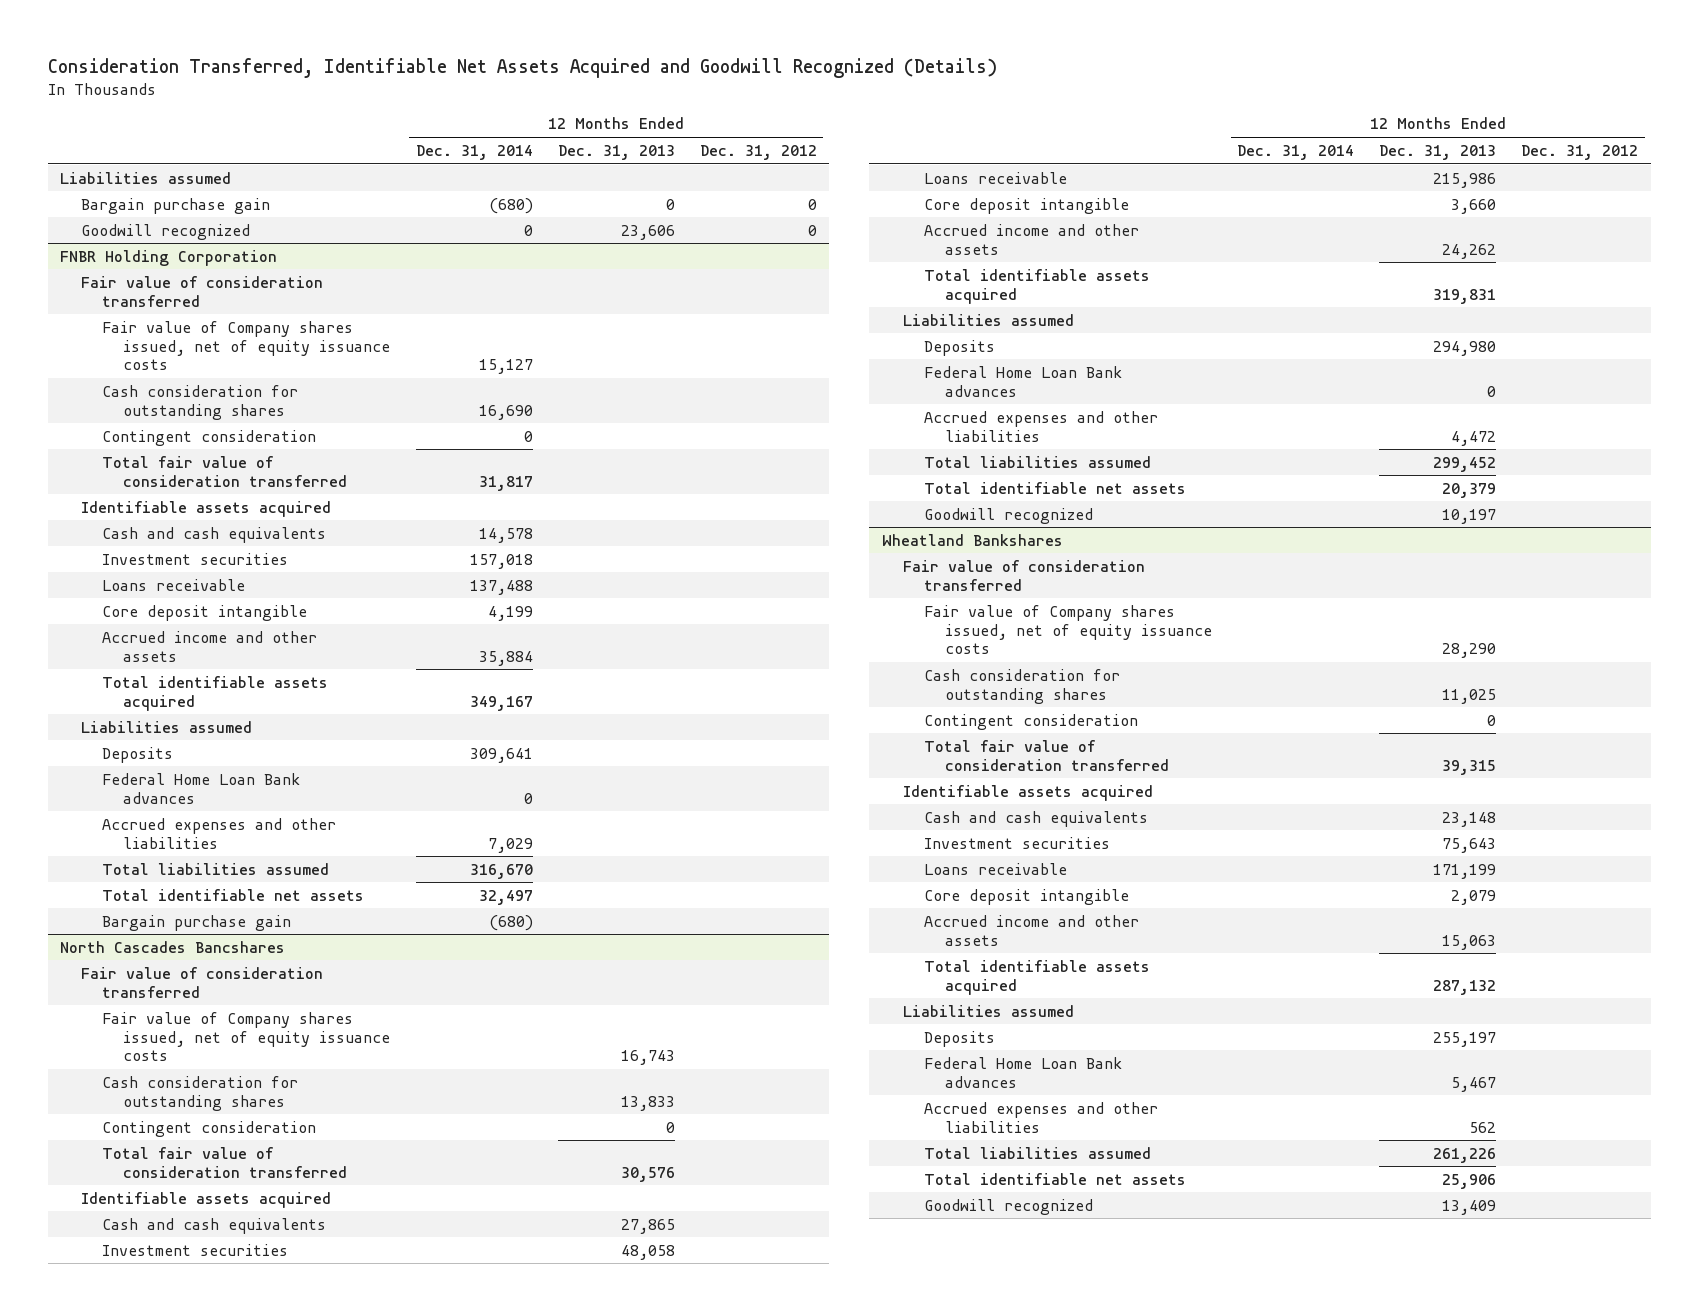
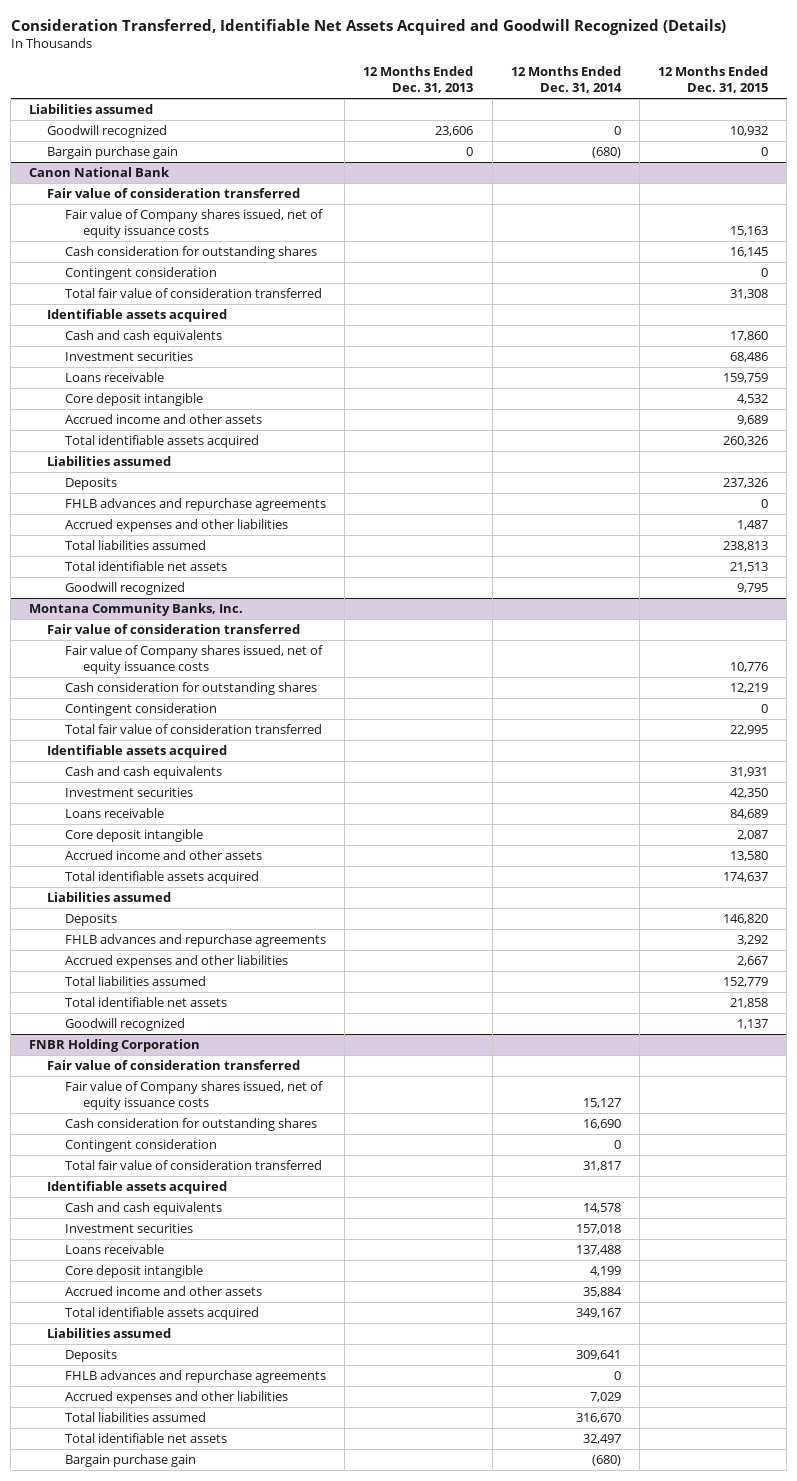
[699,144,817,160] Dec. 31, 2012 -> none
none -> [658,66,769,94] 12 Months Ended Dec. 31, 2015
[81,197,271,214] Bargain purchase gain -> [47,145,179,159] Bargain purchase gain
none -> [29,166,171,177] Canon National Bank
none -> [47,187,301,198] Fair value of consideration transferred
none -> [65,208,324,239] Fair value of Company shares issued, net of equity issuance costs
none -> [65,245,318,259] Cash consideration for outstanding shares
none -> [65,266,218,280] Contingent consideration
none -> [65,287,323,298] Total fair value of consideration transferred
none -> [47,308,228,322] Identifiable assets acquired
none -> [65,329,223,343] Cash and cash equivalents
none -> [65,350,194,361] Investment securities
none -> [65,371,165,382] Loans receivable
none -> [65,392,204,406] Core deposit intangible
none -> [65,413,263,424] Accrued income and other assets
none -> [65,434,260,448] Total identifiable assets acquired
none -> [47,455,172,466] Liabilities assumed
none -> [65,476,118,490] Deposits
none -> [65,497,327,511] FHLB advances and repurchase agreements
none -> [65,518,289,532] Accrued expenses and other liabilities
none -> [65,539,207,550] Total liabilities assumed
none -> [65,560,228,571] Total identifiable net assets
none -> [65,581,186,595] Goodwill recognized
none -> [29,602,244,616] Montana Community Banks, Inc.
none -> [47,623,301,634] Fair value of consideration transferred
none -> [65,644,324,675] Fair value of Company shares issued, net of equity issuance costs
none -> [65,681,318,695] Cash consideration for outstanding shares
none -> [65,702,218,716] Contingent consideration
none -> [65,723,323,734] Total fair value of consideration transferred
none -> [47,744,228,758] Identifiable assets acquired
none -> [65,765,223,779] Cash and cash equivalents
none -> [65,786,194,797] Investment securities
none -> [65,807,165,818] Loans receivable
none -> [65,828,204,842] Core deposit intangible
none -> [65,849,263,860] Accrued income and other assets
none -> [65,870,260,884] Total identifiable assets acquired
none -> [47,891,172,902] Liabilities assumed
none -> [65,912,118,926] Deposits
none -> [65,933,327,947] FHLB advances and repurchase agreements
none -> [65,954,289,968] Accrued expenses and other liabilities
none -> [65,975,207,986] Total liabilities assumed
none -> [65,996,228,1007] Total identifiable net assets
none -> [65,1017,186,1031] Goodwill recognized
[102,772,301,804] Federal Home Loan Bank advances -> none
none -> [65,1369,327,1383] FHLB advances and repurchase agreements
[60,940,286,953] North Cascades Bancshares -> none
[81,966,324,998] Fair value of consideration transferred -> none
[102,1011,391,1062] Fair value of Company shares issued, net of equity issuance costs -> none
[102,1075,299,1111] Cash consideration for outstanding shares -> none
[102,1120,317,1137] Contingent consideration -> none
[102,1146,348,1178] Total fair value of consideration transferred -> none
[81,1191,332,1208] Identifiable assets acquired -> none
[102,1217,327,1234] Cash and cash equivalents -> none
[102,1243,289,1256] Investment securities -> none
[924,171,1068,184] Loans receivable -> none
[924,197,1130,214] Core deposit intangible -> none
[924,223,1140,255] Accrued income and other assets -> none
[924,268,1151,304] Total identifiable assets acquired -> none
[903,313,1075,326] Liabilities assumed -> none
[924,339,996,356] Deposits -> none
[924,365,1123,397] Federal Home Loan Bank advances -> none
[924,410,1159,442] Accrued expenses and other liabilities -> none
[924,455,1152,468] Total liabilities assumed -> none
[924,481,1187,494] Total identifiable net assets -> none
[924,507,1094,524] Goodwill recognized -> none
[881,533,1063,546] Wheatland Bankshares -> none
[903,559,1146,591] Fair value of consideration transferred -> none
[924,604,1213,655] Fair value of Company shares issued, net of equity issuance costs -> none
[924,668,1121,704] Cash consideration for outstanding shares -> none
[924,713,1139,730] Contingent consideration -> none
[924,739,1170,771] Total fair value of consideration transferred -> none
[903,784,1154,801] Identifiable assets acquired -> none
[924,810,1149,827] Cash and cash equivalents -> none
[924,836,1111,849] Investment securities -> none
[924,862,1068,875] Loans receivable -> none
[924,888,1130,905] Core deposit intangible -> none
[924,914,1140,946] Accrued income and other assets -> none
[924,959,1151,995] Total identifiable assets acquired -> none
[903,1004,1075,1017] Liabilities assumed -> none
[924,1030,996,1047] Deposits -> none
[924,1056,1123,1088] Federal Home Loan Bank advances -> none
[924,1101,1159,1133] Accrued expenses and other liabilities -> none
[924,1146,1152,1159] Total liabilities assumed -> none
[924,1172,1187,1185] Total identifiable net assets -> none
[924,1198,1094,1215] Goodwill recognized -> none

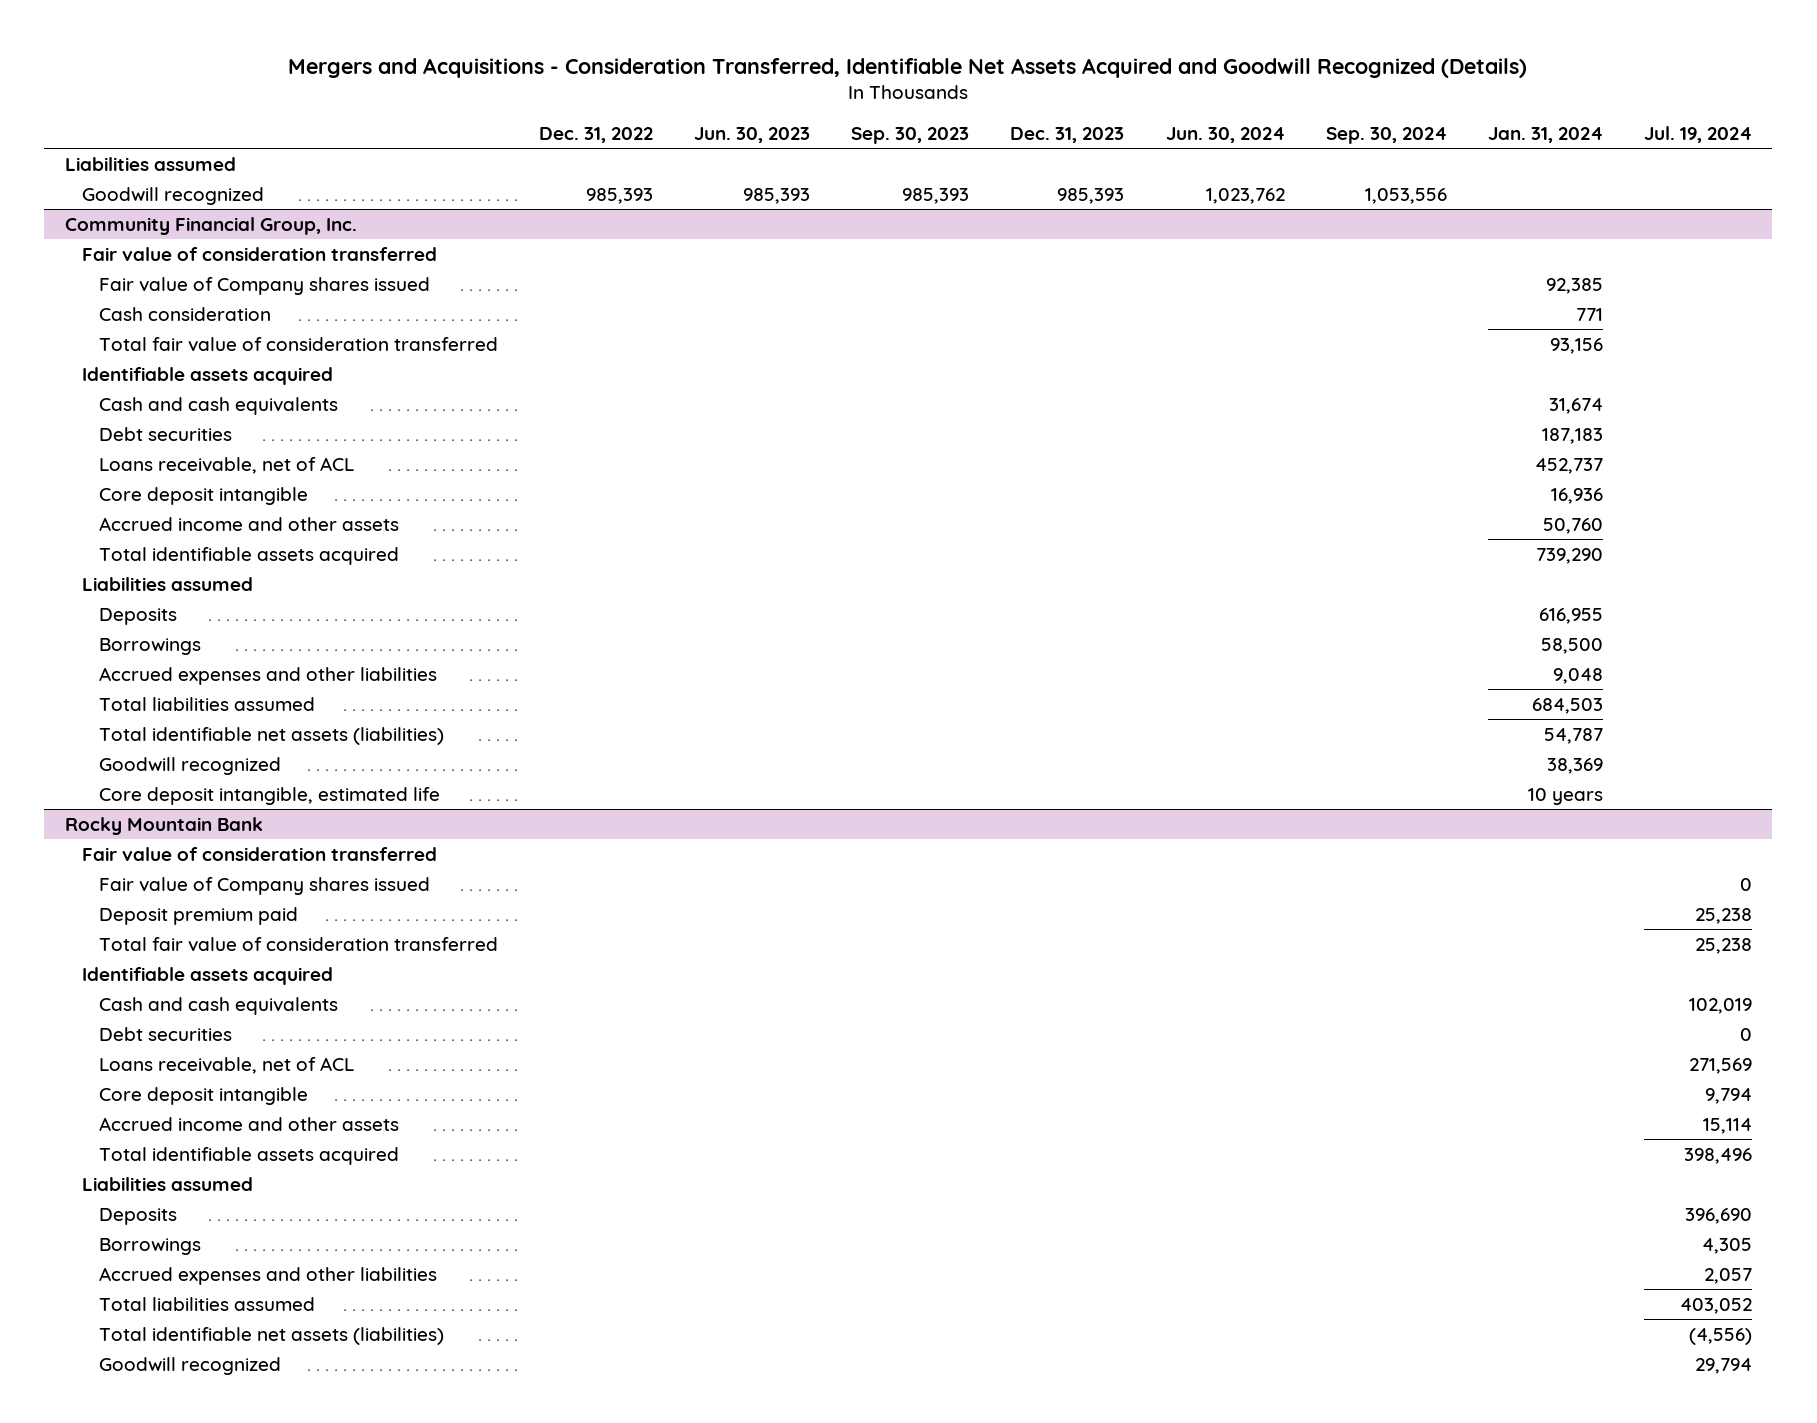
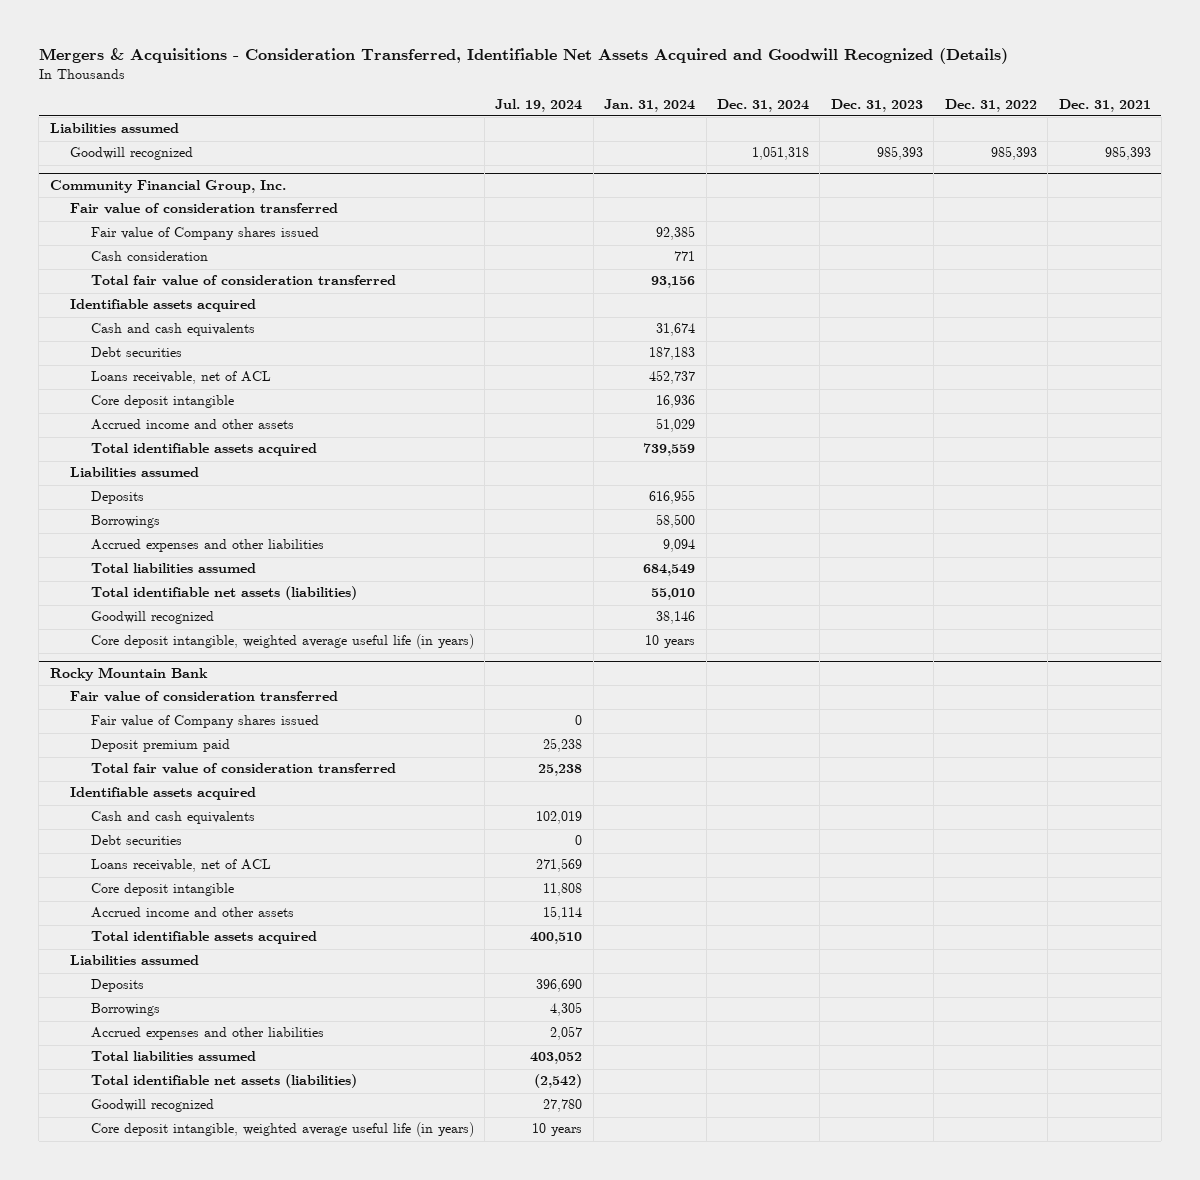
[288,57,1528,78] Mergers and Acquisitions - Consideration Transferred, Identifiable Net Assets Acquired and Goodwill Recognized (Details) -> [38,48,1008,65] Mergers & Acquisitions - Consideration Transferred, Identifiable Net Assets Acquired and Goodwill Recognized (Details)
[694,126,811,143] Jun. 30, 2023 -> none
[851,126,970,144] Sep. 30, 2023 -> none
[1165,126,1285,143] Jun. 30, 2024 -> none
[1325,126,1447,144] Sep. 30, 2024 -> none
none -> [717,98,810,112] Dec. 31, 2024
none -> [1058,98,1151,112] Dec. 31, 2021
[1542,517,1603,534] 50,760 -> [656,418,696,433] 51,029
[1535,547,1603,564] 739,290 -> [643,443,696,457] 739,559
[1552,667,1603,684] 9,048 -> [663,539,696,553] 9,094
[1531,697,1603,714] 684,503 -> [643,564,696,577] 684,549
[1543,727,1603,744] 54,787 -> [651,588,696,601] 55,010
[1546,757,1603,774] 38,369 -> [656,611,696,625] 38,146
[98,786,440,805] Core deposit intangible, estimated life -> [90,634,474,650] Core deposit intangible, weighted average useful life (in years)
[1704,1087,1752,1104] 9,794 -> [543,883,583,897] 11,808
[1683,1147,1752,1164] 398,496 -> [530,932,583,945] 400,510
[1688,1327,1752,1345] (4,556) -> [534,1074,583,1089] (2,542)
[1694,1357,1752,1374] 29,794 -> [543,1099,583,1113] 27,780
none -> [90,1122,474,1138] Core deposit intangible, weighted average useful life (in years)

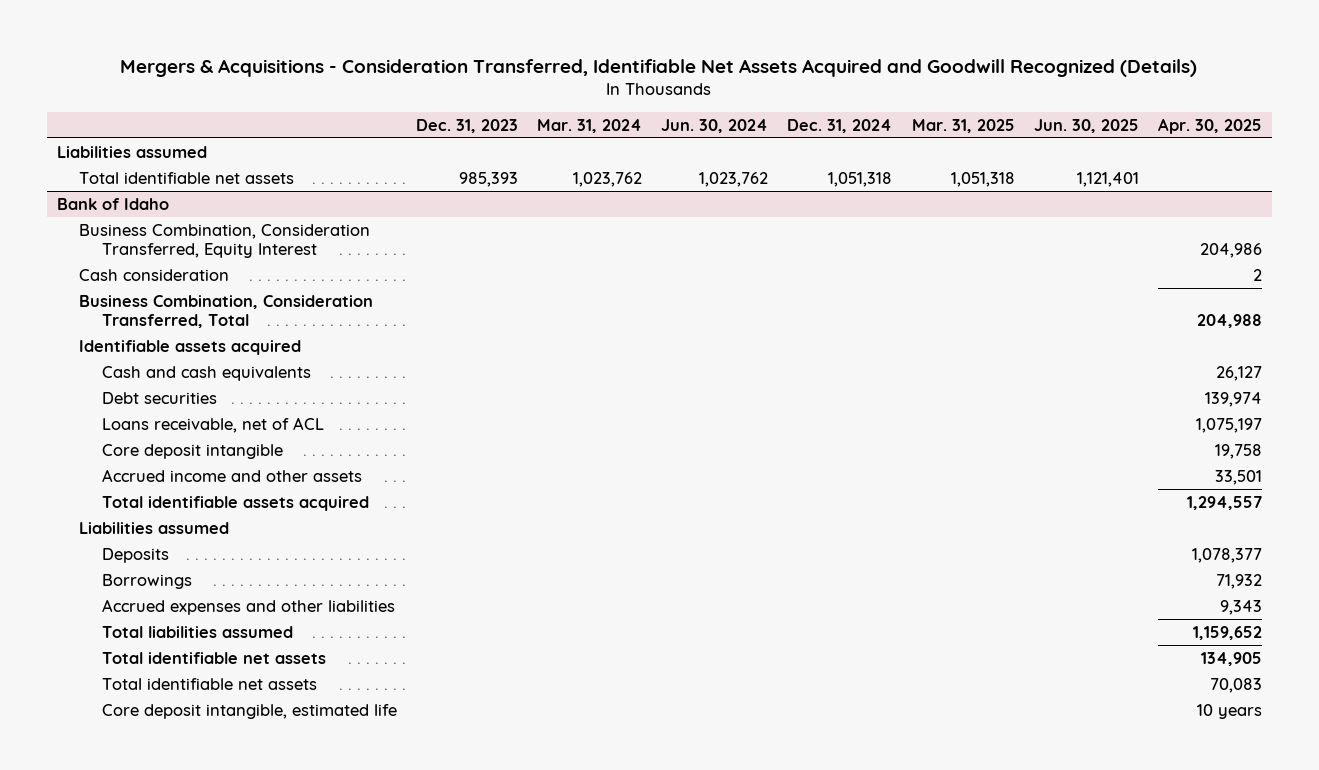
[495,98,583,112] Jul. 19, 2024 -> none
[604,98,696,112] Jan. 31, 2024 -> none
[944,98,1037,112] Dec. 31, 2022 -> none
[1058,98,1151,112] Dec. 31, 2021 -> none
none -> [537,118,643,133] Mar. 31, 2024
none -> [661,118,769,133] Jun. 30, 2024
none -> [911,118,1015,133] Mar. 31, 2025
none -> [1033,118,1139,133] Jun. 30, 2025
none -> [1158,117,1263,134] Apr. 30, 2025
[49,179,286,193] Community Financial Group, Inc. -> none
[70,203,339,215] Fair value of consideration transferred -> none
[90,227,319,241] Fair value of Company shares issued -> none
[90,251,208,262] Cash consideration -> none
[90,275,396,287] Total fair value of consideration transferred -> none
[70,299,257,313] Identifiable assets acquired -> none
[90,323,255,337] Cash and cash equivalents -> none
[90,347,182,358] Debt securities -> none
[90,371,271,385] Loans receivable, net of ACL -> none
[90,395,234,409] Core deposit intangible -> none
[90,419,294,431] Accrued income and other assets -> none
[90,443,317,457] Total identifiable assets acquired -> none
[70,467,200,478] Liabilities assumed -> none
[90,491,144,505] Deposits -> none
[90,515,160,529] Borrowings -> none
[90,539,324,553] Accrued expenses and other liabilities -> none
[90,563,256,574] Total liabilities assumed -> none
[90,586,357,601] Total identifiable net assets (liabilities) -> none
[90,611,214,625] Goodwill recognized -> none
[90,634,474,650] Core deposit intangible, weighted average useful life (in years) -> none
[49,666,208,681] Rocky Mountain Bank -> none
[70,691,339,703] Fair value of consideration transferred -> none
[90,715,319,729] Fair value of Company shares issued -> none
[90,739,230,753] Deposit premium paid -> none
[90,763,396,775] Total fair value of consideration transferred -> none
[70,787,257,801] Identifiable assets acquired -> none
[90,811,255,825] Cash and cash equivalents -> none
[90,835,182,846] Debt securities -> none
[90,859,271,873] Loans receivable, net of ACL -> none
[90,883,234,897] Core deposit intangible -> none
[90,907,294,919] Accrued income and other assets -> none
[90,931,317,945] Total identifiable assets acquired -> none
[70,955,200,966] Liabilities assumed -> none
[90,979,144,993] Deposits -> none
[90,1003,160,1017] Borrowings -> none
[90,1027,324,1041] Accrued expenses and other liabilities -> none
[90,1051,256,1062] Total liabilities assumed -> none
[90,1074,357,1089] Total identifiable net assets (liabilities) -> none
[90,1099,214,1113] Goodwill recognized -> none
[90,1122,474,1138] Core deposit intangible, weighted average useful life (in years) -> none
[70,147,194,161] Goodwill recognized -> [79,171,295,184] Total identifiable net assets
none -> [56,197,169,210] Bank of Idaho
none -> [79,223,371,259] Business Combination, Consideration Transferred, Equity Interest
none -> [79,268,230,281] Cash consideration
none -> [79,294,374,329] Business Combination, Consideration Transferred, Total
none -> [79,339,302,355] Identifiable assets acquired
none -> [101,365,311,381] Cash and cash equivalents
none -> [101,391,217,404] Debt securities
none -> [101,416,324,433] Loans receivable, net of ACL
none -> [101,443,283,459] Core deposit intangible
none -> [101,468,362,482] Accrued income and other assets
none -> [101,495,369,511] Total identifiable assets acquired
none -> [79,521,230,534] Liabilities assumed
none -> [101,547,169,563] Deposits
none -> [101,573,192,589] Borrowings
none -> [101,598,395,615] Accrued expenses and other liabilities
none -> [101,625,293,638] Total liabilities assumed
none -> [101,651,326,664] Total identifiable net assets
none -> [101,677,317,690] Total identifiable net assets
none -> [101,703,397,719] Core deposit intangible, estimated life

